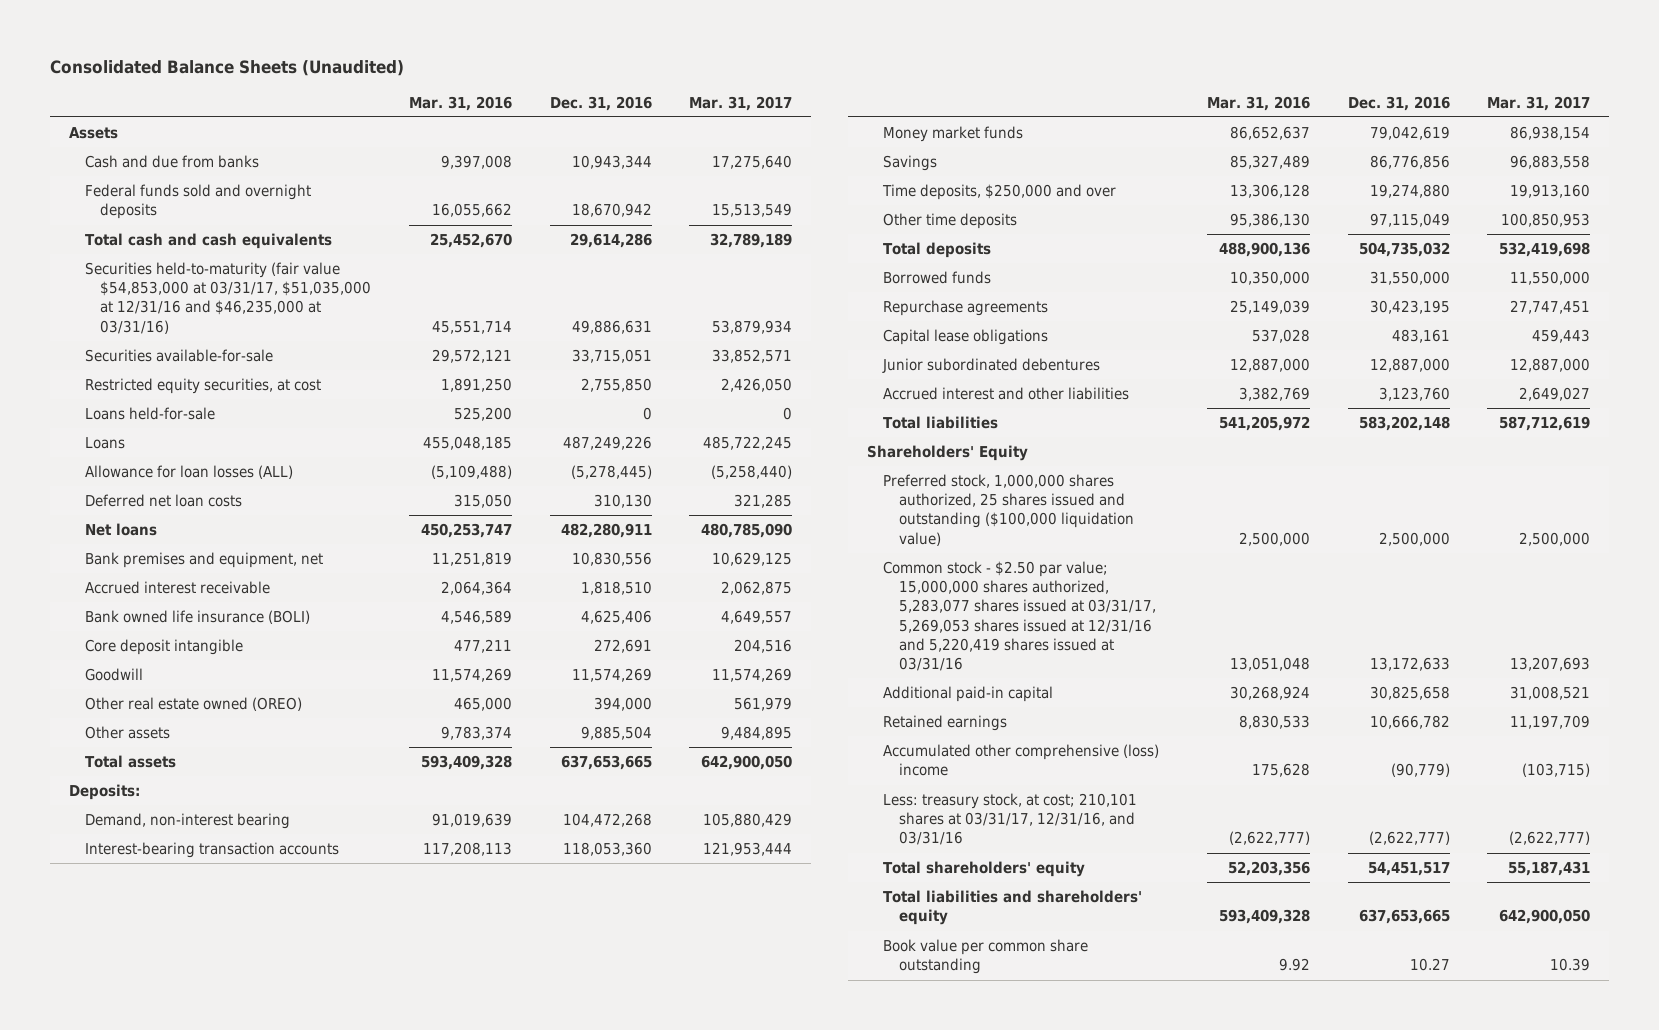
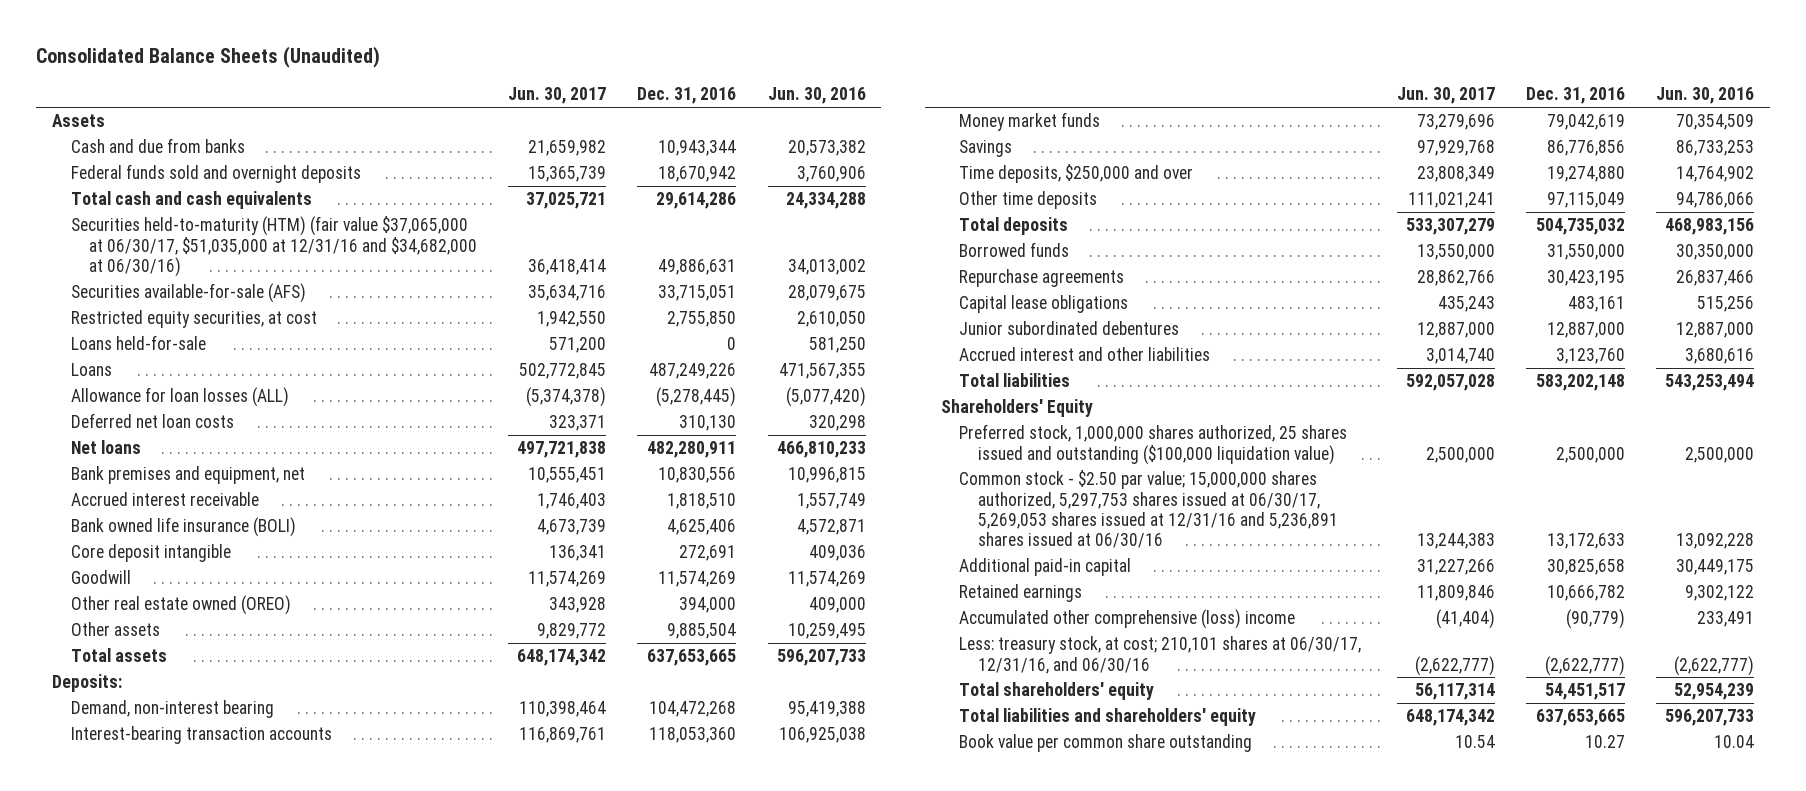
[409,95,513,111] Mar. 31, 2016 -> none
[689,95,793,111] Mar. 31, 2017 -> none
none -> [508,87,607,105] Jun. 30, 2017
none -> [767,87,866,105] Jun. 30, 2016
[84,262,372,334] Securities held-to-maturity (fair value $54,853,000 at 03/31/17, $51,035,000 at 12/31/16 and $46,235,000 at 03/31/16) -> [70,216,478,277] Securities held-to-maturity (HTM) (fair value $37,065,000 at 06/30/17, $51,035,000 at 12/31/16 and $34,682,000 at 06/30/16)
[84,349,273,363] Securities available-for-sale -> [70,283,306,304] Securities available-for-sale (AFS)
[882,561,1156,671] Common stock - $2.50 par value; 15,000,000 shares authorized, 5,283,077 shares issued at 03/31/17, 5,269,053 shares issued at 12/31/16 and 5,220,419 shares issued at 03/31/16 -> [959,470,1338,549] Common stock - $2.50 par value; 15,000,000 shares authorized, 5,297,753 shares issued at 06/30/17, 5,269,053 shares issued at 12/31/16 and 5,236,891 shares issued at 06/30/16
[882,793,1137,846] Less: treasury stock, at cost; 210,101 shares at 03/31/17, 12/31/16, and 03/31/16 -> [959,636,1362,674] Less: treasury stock, at cost; 210,101 shares at 06/30/17, 12/31/16, and 06/30/16

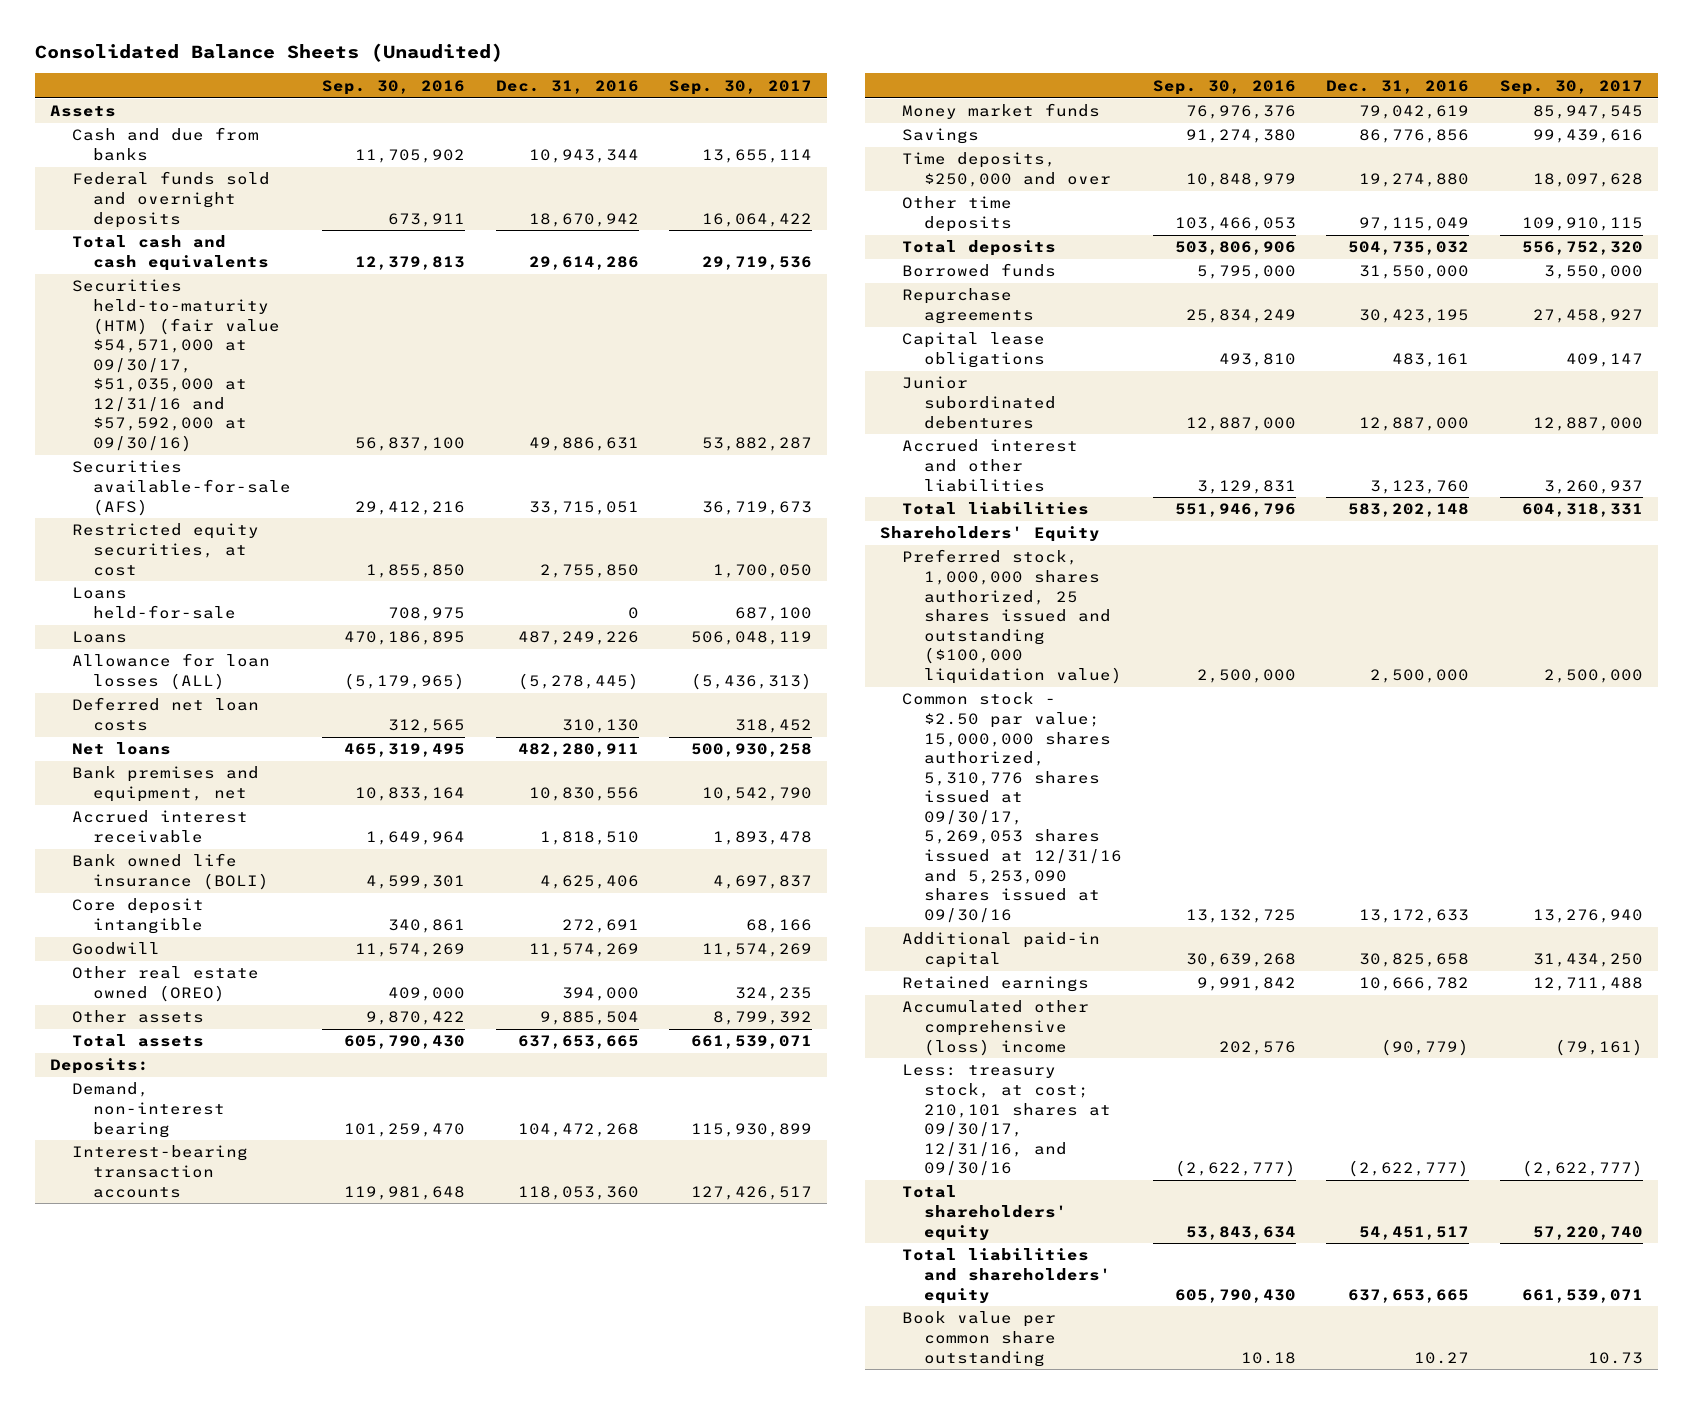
[508,87,607,105] Jun. 30, 2017 -> none
[767,87,866,105] Jun. 30, 2016 -> none
none -> [322,79,466,95] Sep. 30, 2016
none -> [669,79,813,95] Sep. 30, 2017
[70,216,478,277] Securities held-to-maturity (HTM) (fair value $37,065,000 at 06/30/17, $51,035,000 at 12/31/16 and $34,682,000 at 06/30/16) -> [71,279,281,452] Securities held-to-maturity (HTM) (fair value $54,571,000 at 09/30/17, $51,035,000 at 12/31/16 and $57,592,000 at 09/30/16)
[959,470,1338,549] Common stock - $2.50 par value; 15,000,000 shares authorized, 5,297,753 shares issued at 06/30/17, 5,269,053 shares issued at 12/31/16 and 5,236,891 shares issued at 06/30/16 -> [902,692,1122,923] Common stock - $2.50 par value; 15,000,000 shares authorized, 5,310,776 shares issued at 09/30/17, 5,269,053 shares issued at 12/31/16 and 5,253,090 shares issued at 09/30/16
[959,636,1362,674] Less: treasury stock, at cost; 210,101 shares at 06/30/17, 12/31/16, and 06/30/16 -> [902,1064,1111,1177] Less: treasury stock, at cost; 210,101 shares at 09/30/17, 12/31/16, and 09/30/16

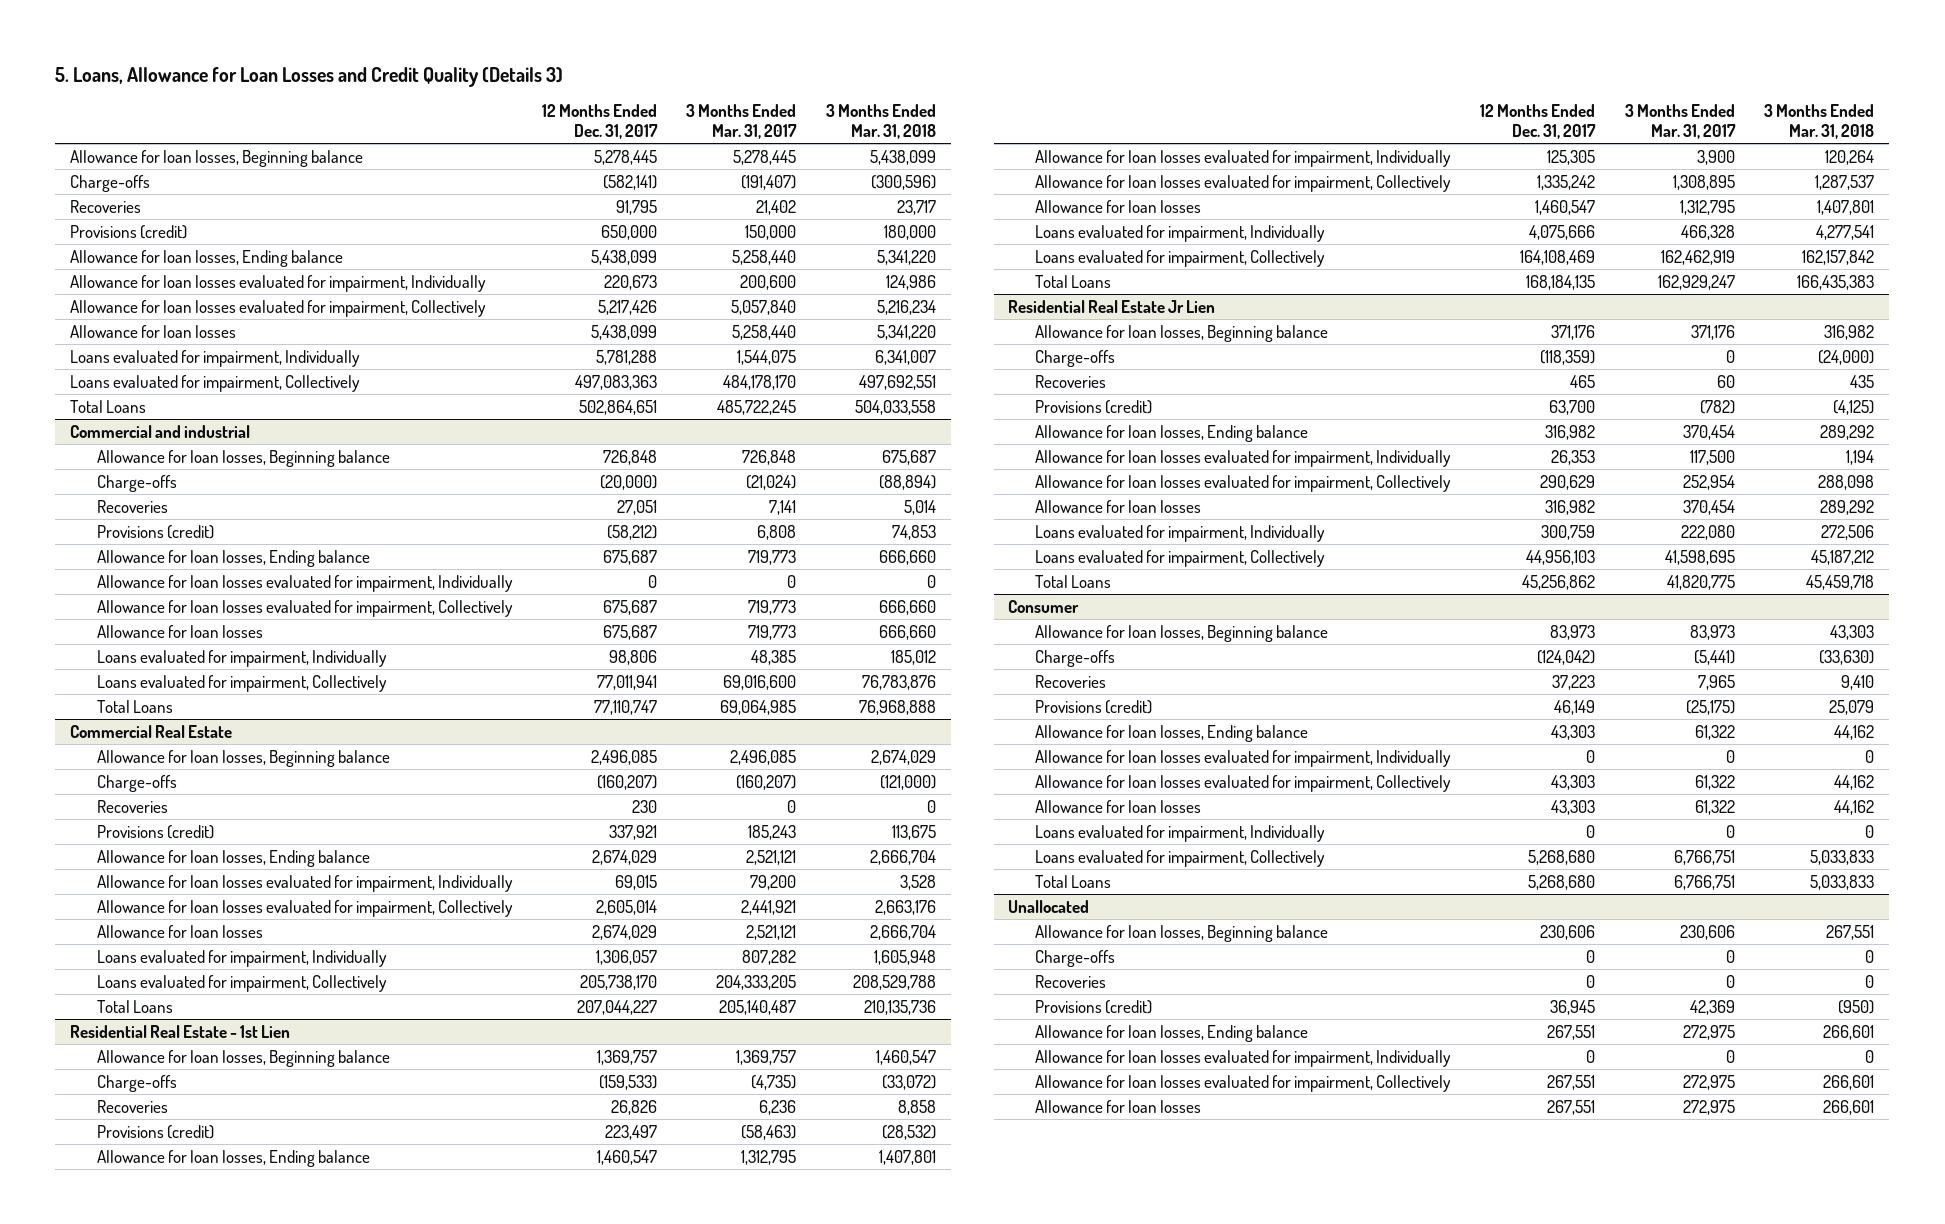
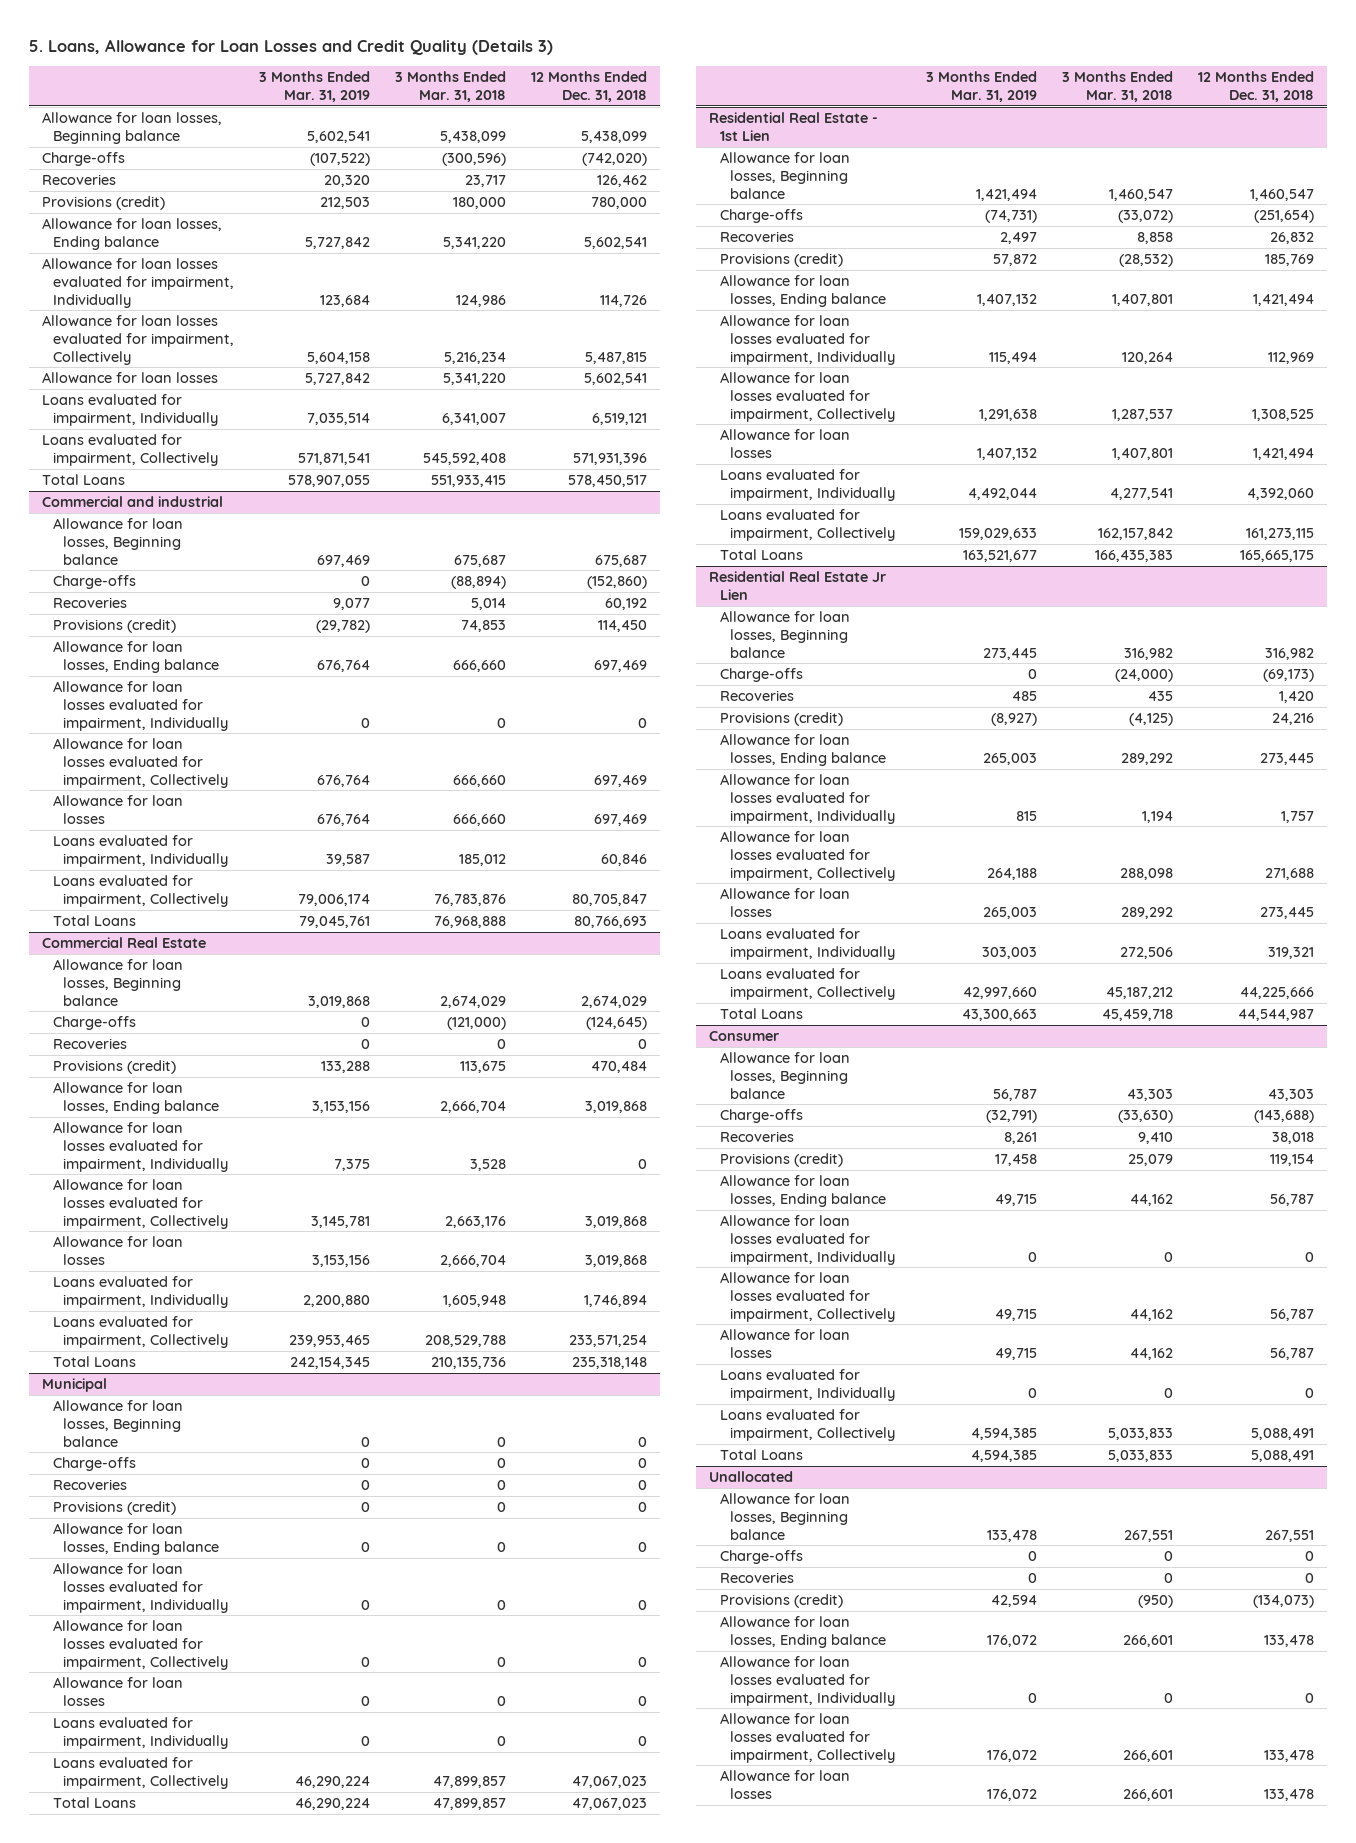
[541,104,658,139] 12 Months Ended Dec. 31, 2017 -> none
[686,104,798,139] 3 Months Ended Mar. 31, 2017 -> none
none -> [258,71,370,103] 3 Months Ended Mar. 31, 2019
none -> [531,71,648,103] 12 Months Ended Dec. 31, 2018
[859,374,937,390] 497,692,551 -> [423,452,507,465] 545,592,408
[855,399,937,415] 504,033,558 -> [431,474,507,487] 551,933,415
none -> [41,1377,107,1392] Municipal
none -> [52,1399,183,1447] Allowance for loan losses, Beginning balance
none -> [52,1456,136,1471] Charge-offs
none -> [52,1478,127,1490] Recoveries
none -> [52,1500,176,1515] Provisions (credit)
none -> [52,1522,220,1555] Allowance for loan losses, Ending balance
none -> [52,1562,229,1613] Allowance for loan losses evaluated for impairment, Individually
none -> [52,1619,229,1670] Allowance for loan losses evaluated for impairment, Collectively
none -> [52,1676,183,1706] Allowance for loan losses
none -> [52,1716,229,1749] Loans evaluated for impairment, Individually
none -> [52,1756,229,1789] Loans evaluated for impairment, Collectively
none -> [52,1796,136,1808] Total Loans

